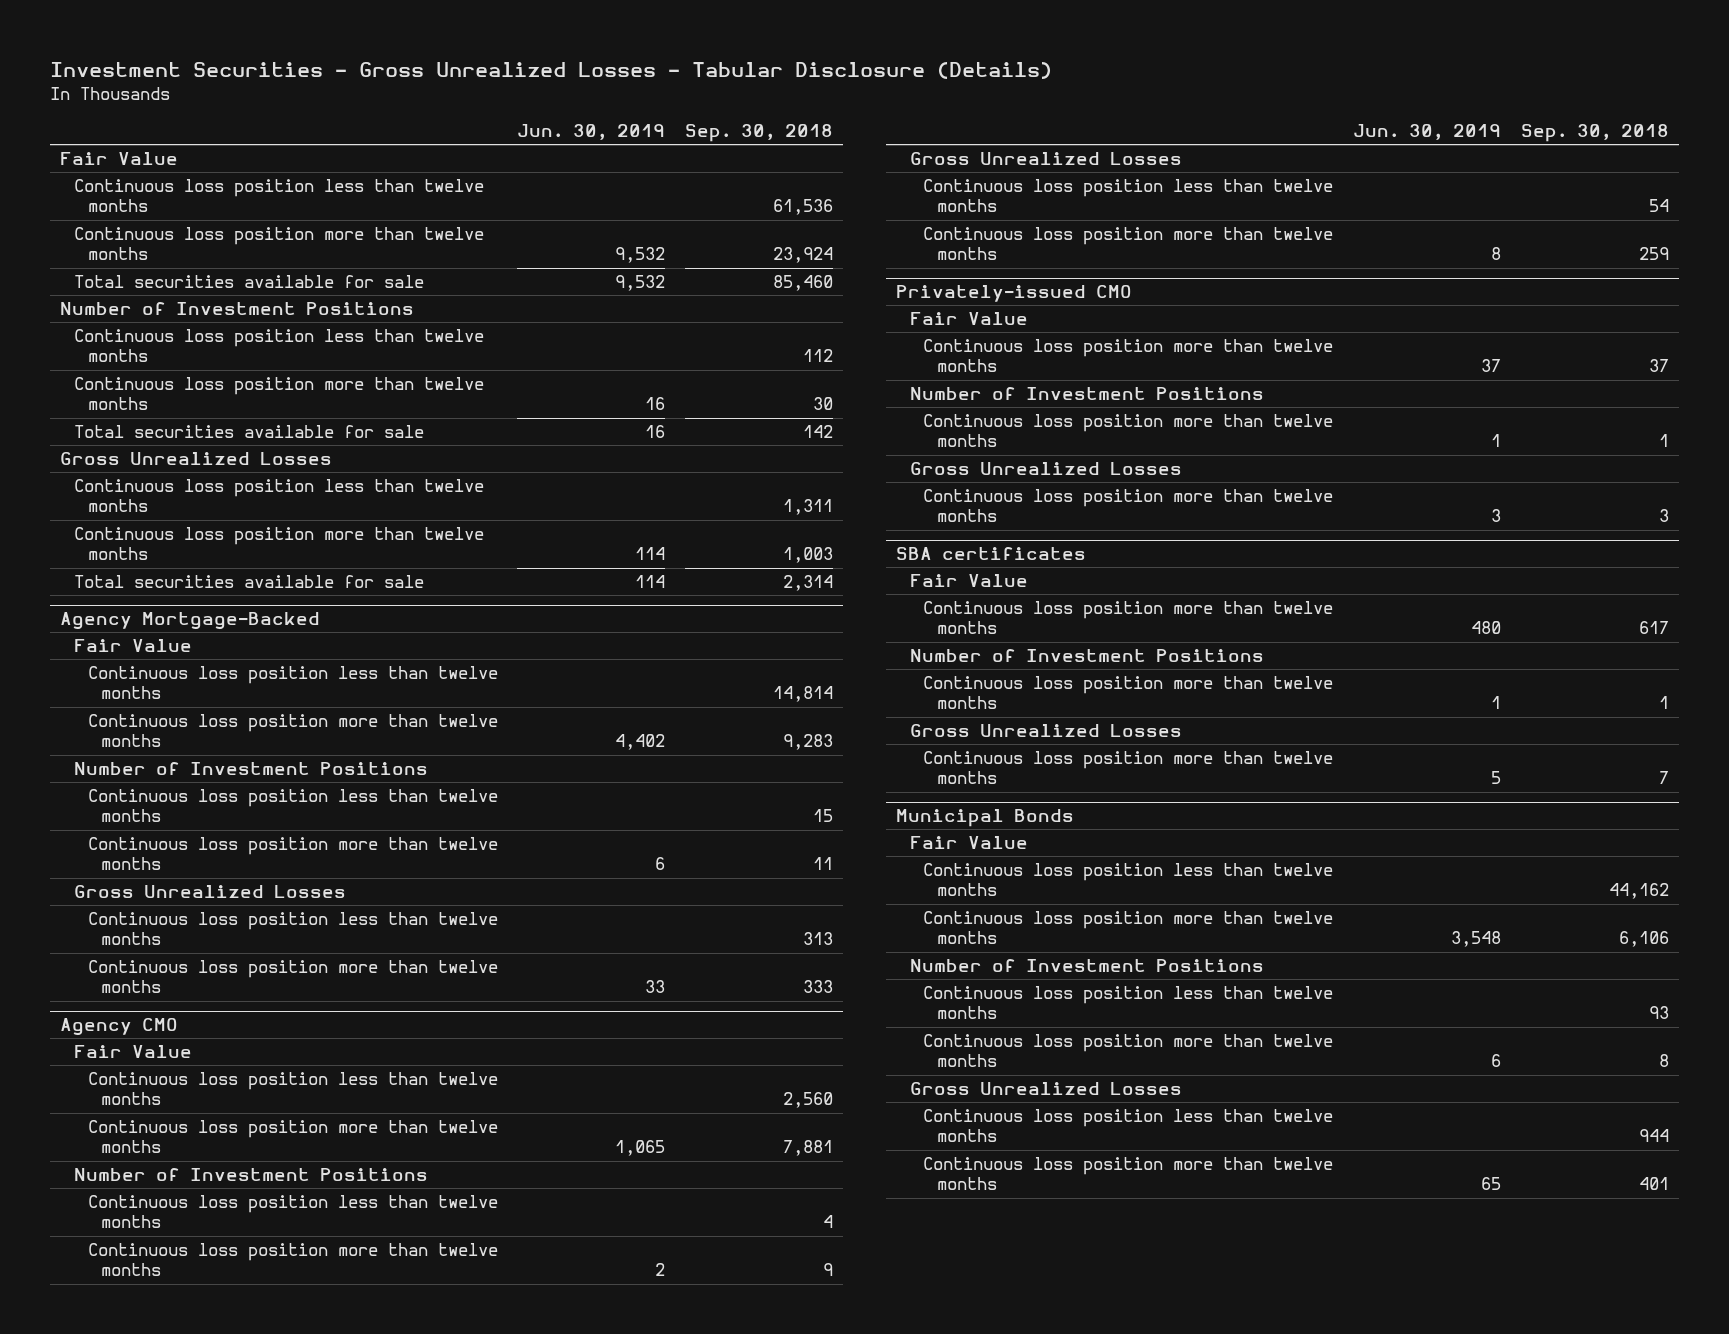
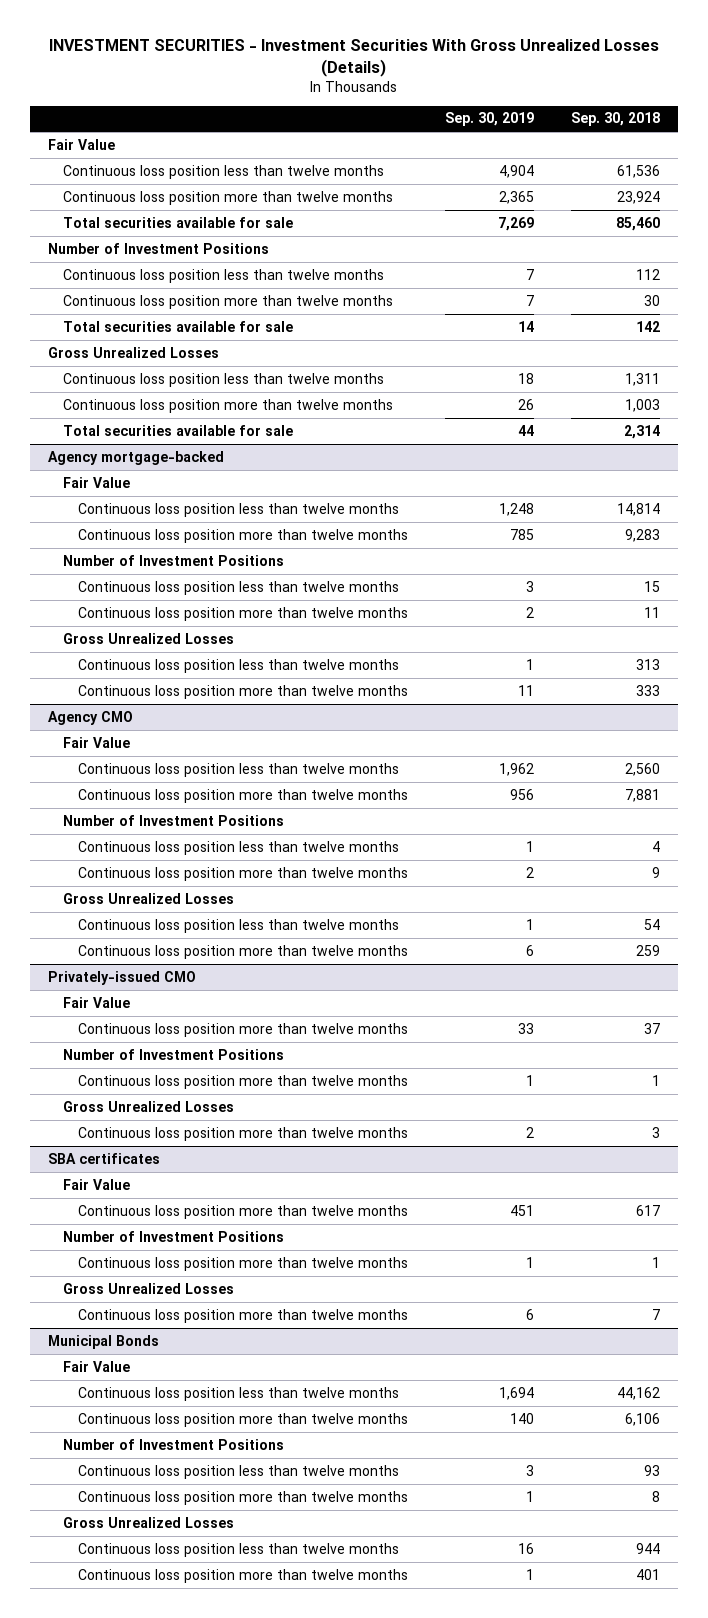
[50,62,1053,80] Investment Securities - Gross Unrealized Losses - Tabular Disclosure (Details) -> [48,39,659,77] INVESTMENT SECURITIES - Investment Securities With Gross Unrealized Losses (Details)
[517,124,666,141] Jun. 30, 2019 -> none
none -> [445,112,535,127] Sep. 30, 2019
[60,612,321,631] Agency Mortgage-Backed -> [48,450,225,465] Agency mortgage-backed

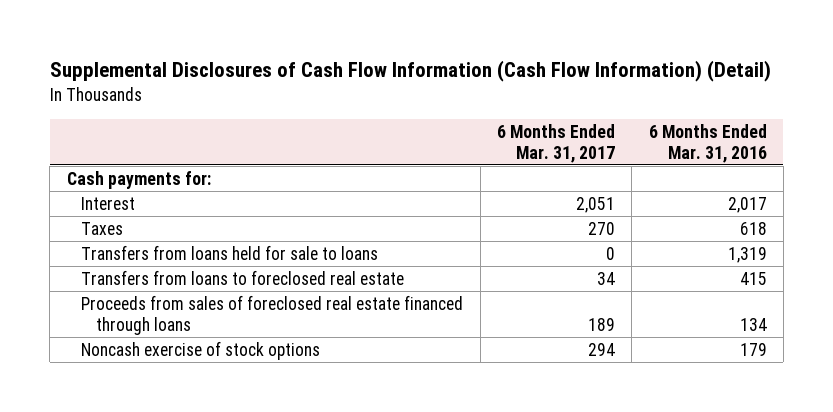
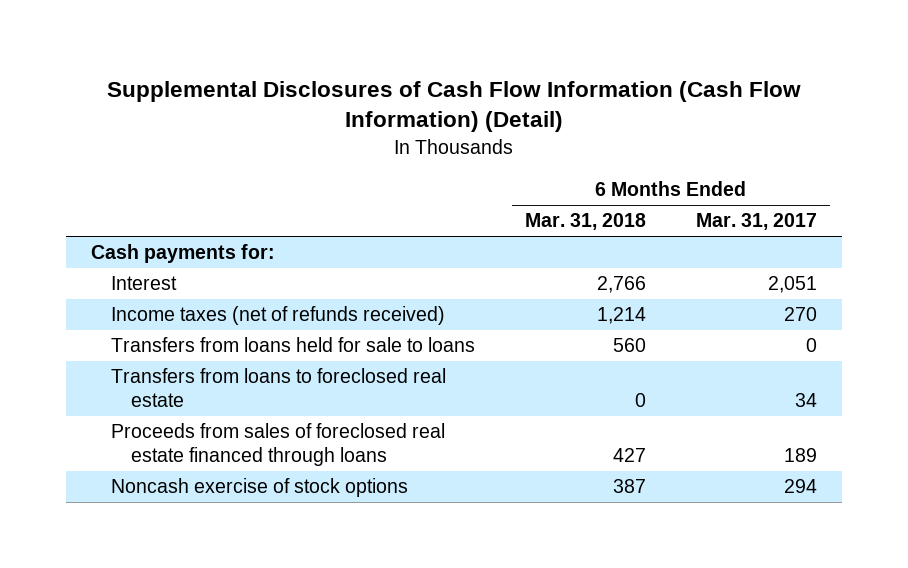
[648,123,767,163] 6 Months Ended Mar. 31, 2016 -> none
none -> [524,213,646,231] Mar. 31, 2018
[81,221,124,235] Taxes -> [110,306,445,326] Income taxes (net of refunds received)

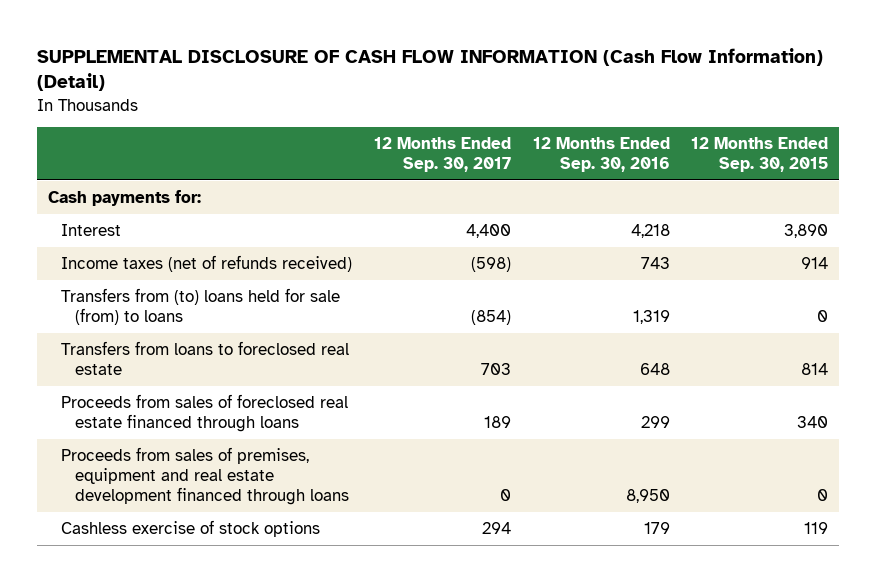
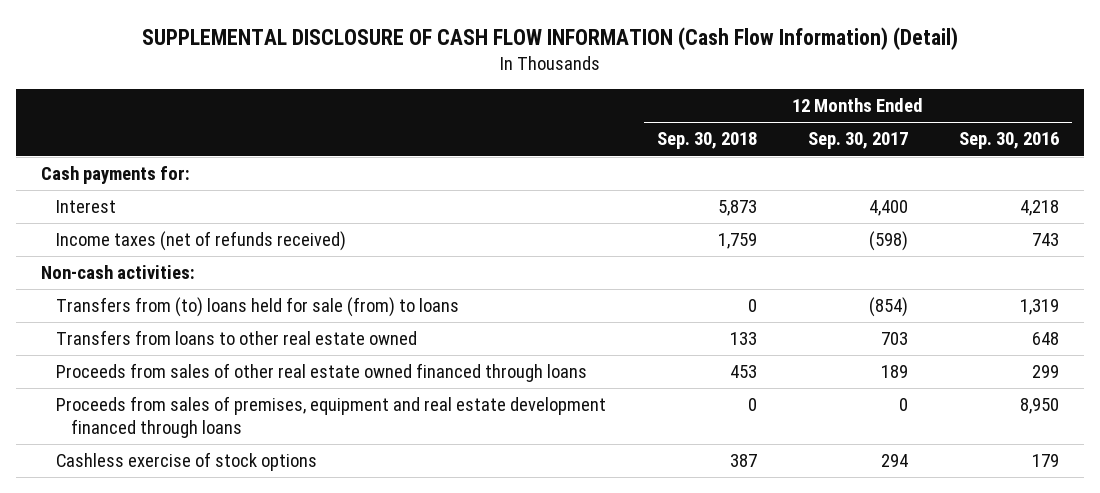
[691,136,829,173] 12 Months Ended Sep. 30, 2015 -> none
none -> [656,132,757,150] Sep. 30, 2018
none -> [41,265,196,280] Non-cash activities:
[61,340,350,376] Transfers from loans to foreclosed real estate -> [55,330,417,346] Transfers from loans to other real estate owned
[61,393,349,433] Proceeds from sales of foreclosed real estate financed through loans -> [55,363,587,383] Proceeds from sales of other real estate owned financed through loans

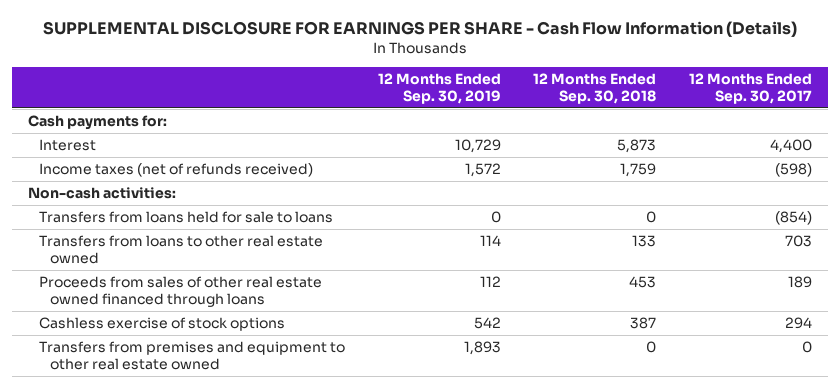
[142,26,959,50] SUPPLEMENTAL DISCLOSURE OF CASH FLOW INFORMATION (Cash Flow Information) (Detail) -> [42,20,797,37] SUPPLEMENTAL DISCLOSURE FOR EARNINGS PER SHARE - Cash Flow Information (Details)
[958,132,1059,150] Sep. 30, 2016 -> none
none -> [377,72,501,104] 12 Months Ended Sep. 30, 2019
[55,297,459,318] Transfers from (to) loans held for sale (from) to loans -> [39,211,334,224] Transfers from loans held for sale to loans
[55,396,606,439] Proceeds from sales of premises, equipment and real estate development financed through loans -> none
none -> [39,341,346,371] Transfers from premises and equipment to other real estate owned

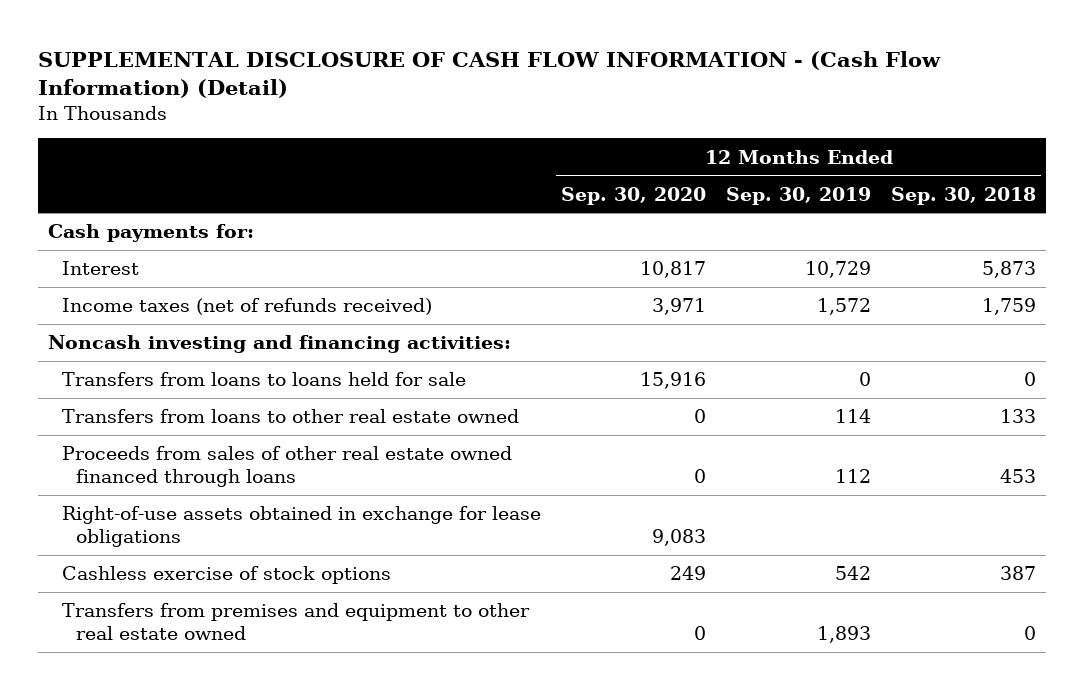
[42,20,797,37] SUPPLEMENTAL DISCLOSURE FOR EARNINGS PER SHARE - Cash Flow Information (Details) -> [38,50,942,99] SUPPLEMENTAL DISCLOSURE OF CASH FLOW INFORMATION - (Cash Flow Information) (Detail)
[688,72,812,104] 12 Months Ended Sep. 30, 2017 -> none
none -> [561,186,707,205] Sep. 30, 2020
[28,187,177,200] Non-cash activities: -> [48,335,512,354] Noncash investing and financing activities:
[39,211,334,224] Transfers from loans held for sale to loans -> [62,372,467,387] Transfers from loans to loans held for sale
none -> [62,506,542,547] Right-of-use assets obtained in exchange for lease obligations

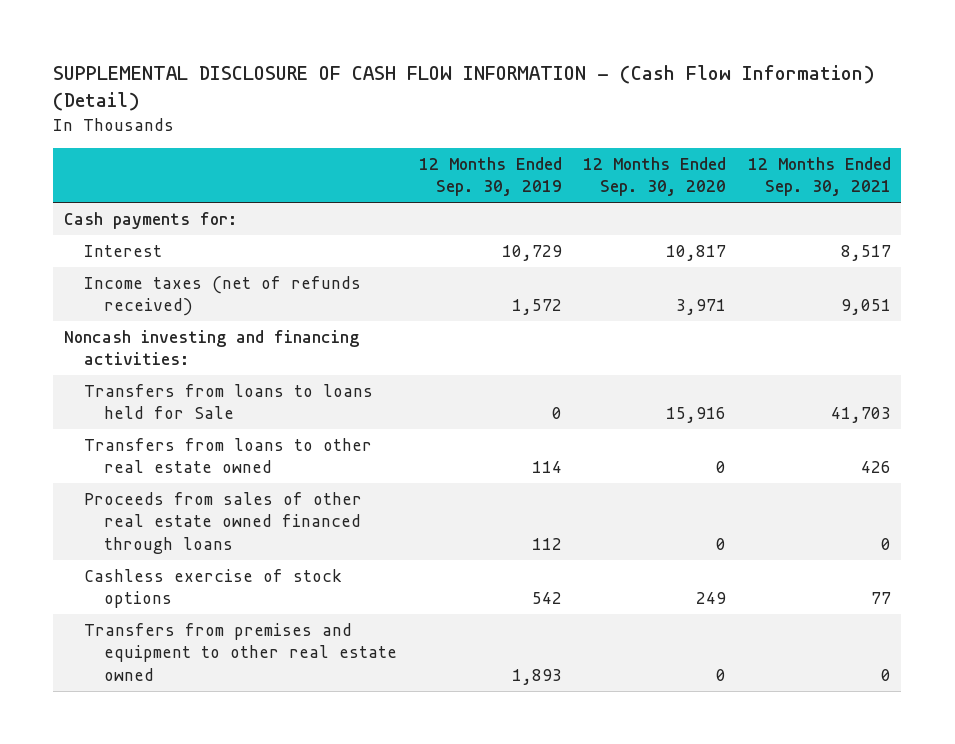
[891,186,1037,205] Sep. 30, 2018 -> none
none -> [747,157,891,197] 12 Months Ended Sep. 30, 2021
[62,372,467,387] Transfers from loans to loans held for sale -> [84,384,374,420] Transfers from loans to loans held for Sale
[62,506,542,547] Right-of-use assets obtained in exchange for lease obligations -> none

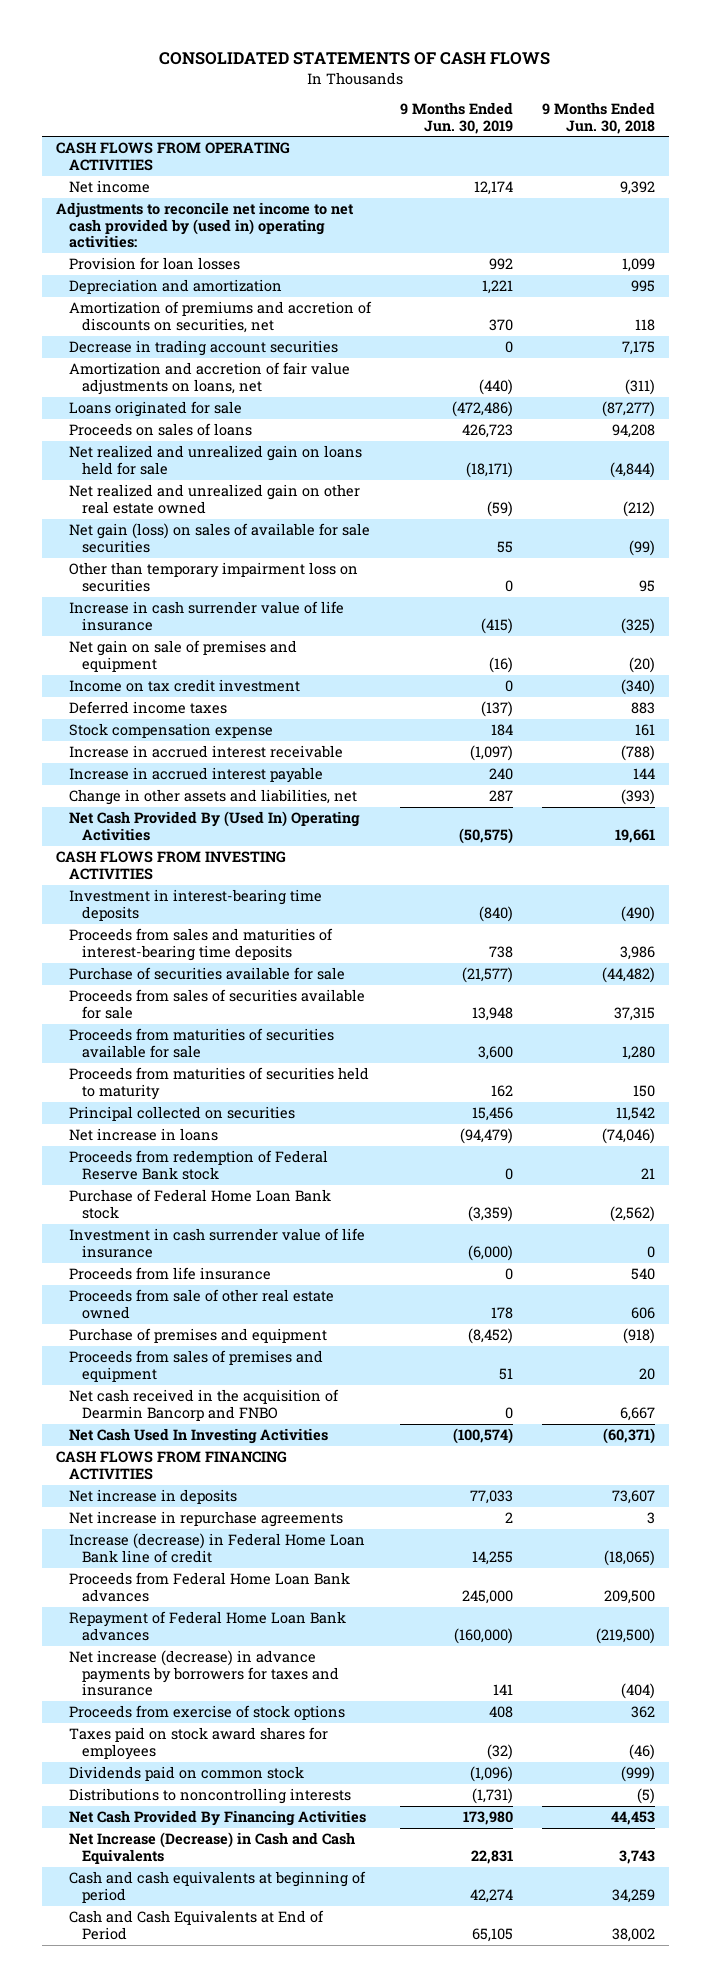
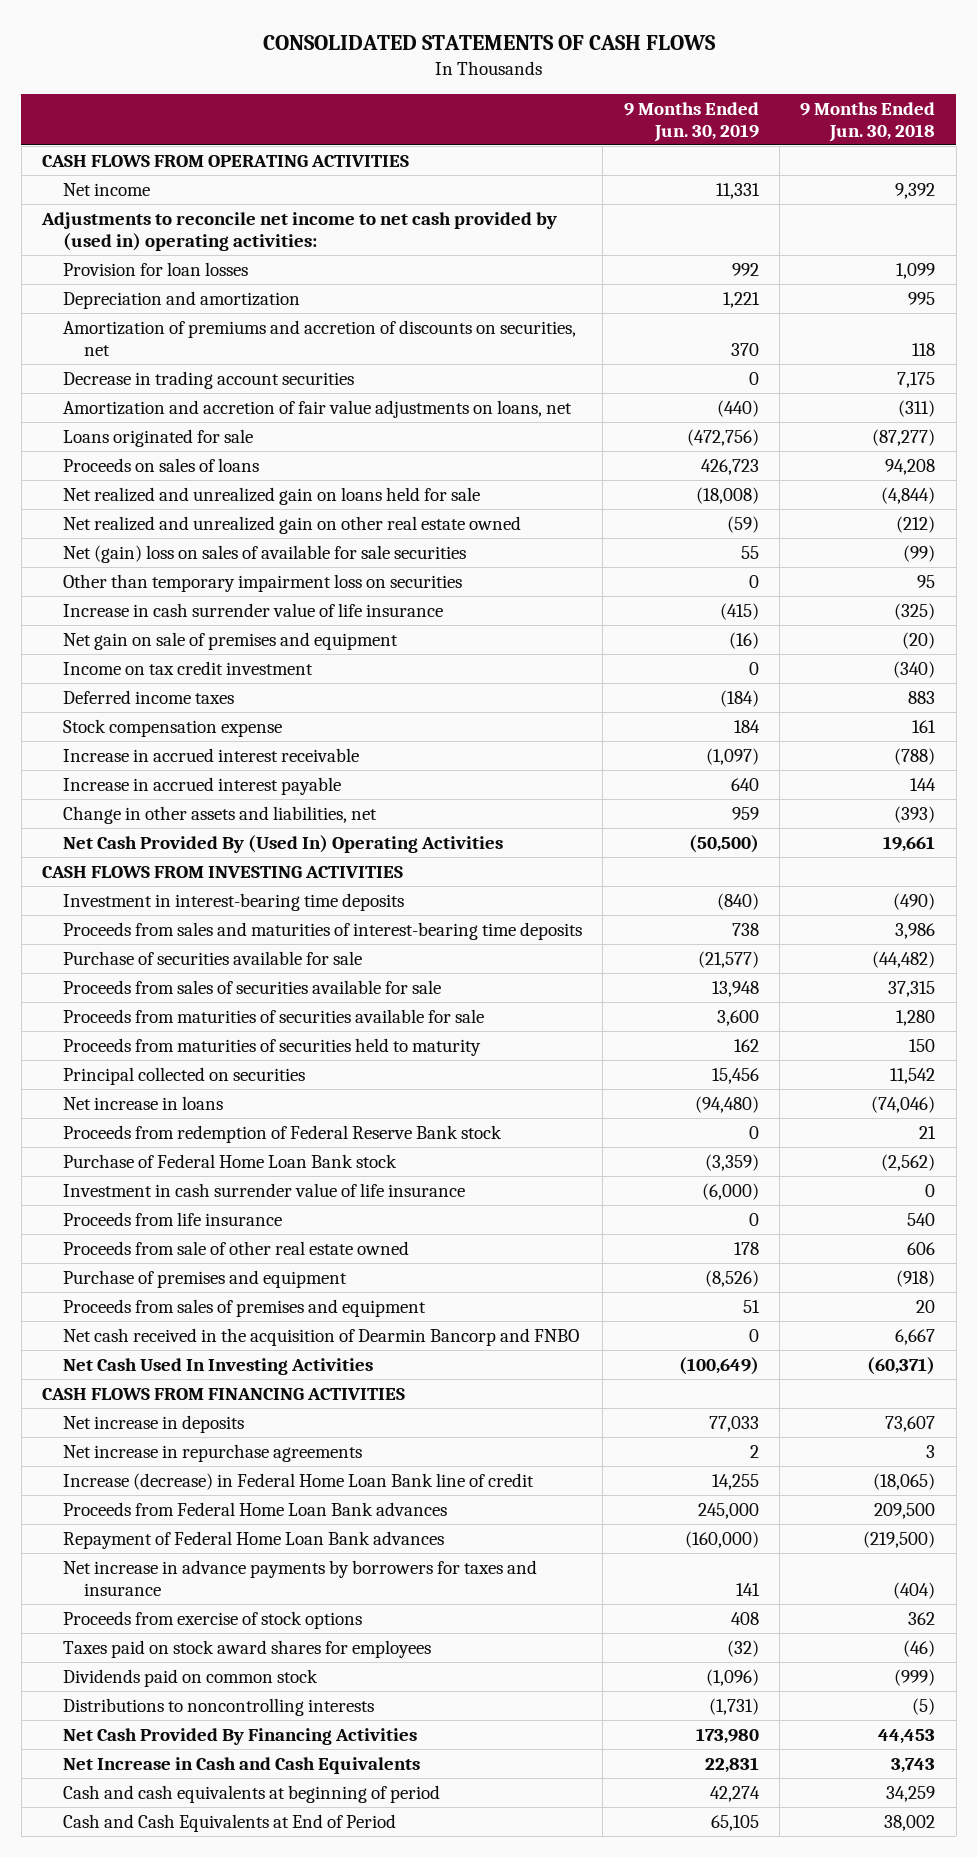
[473,181,513,196] 12,174 -> [715,182,760,199] 11,331
[451,401,513,418] (472,486) -> [686,428,759,446] (472,756)
[465,461,513,478] (18,171) -> [695,486,759,504] (18,008)
[69,523,371,553] Net gain (loss) on sales of available for sale securities -> [62,544,466,563] Net (gain) loss on sales of available for sale securities
[480,701,513,718] (137) -> [719,689,759,707] (184)
[488,768,513,781] 240 -> [730,777,759,791] 640
[488,790,513,803] 287 -> [731,806,759,820] 959
[458,827,513,844] (50,575) -> [688,834,759,853] (50,500)
[459,1128,513,1145] (94,479) -> [694,1095,759,1113] (94,480)
[467,1328,513,1345] (8,452) -> [704,1269,759,1287] (8,526)
[452,1428,513,1445] (100,574) -> [678,1356,759,1375] (100,649)
[69,1650,340,1697] Net increase (decrease) in advance payments by borrowers for taxes and insurance -> [62,1559,537,1596] Net increase in advance payments by borrowers for taxes and insurance
[69,1832,356,1864] Net Increase (Decrease) in Cash and Cash Equivalents -> [62,1756,420,1774] Net Increase in Cash and Cash Equivalents

